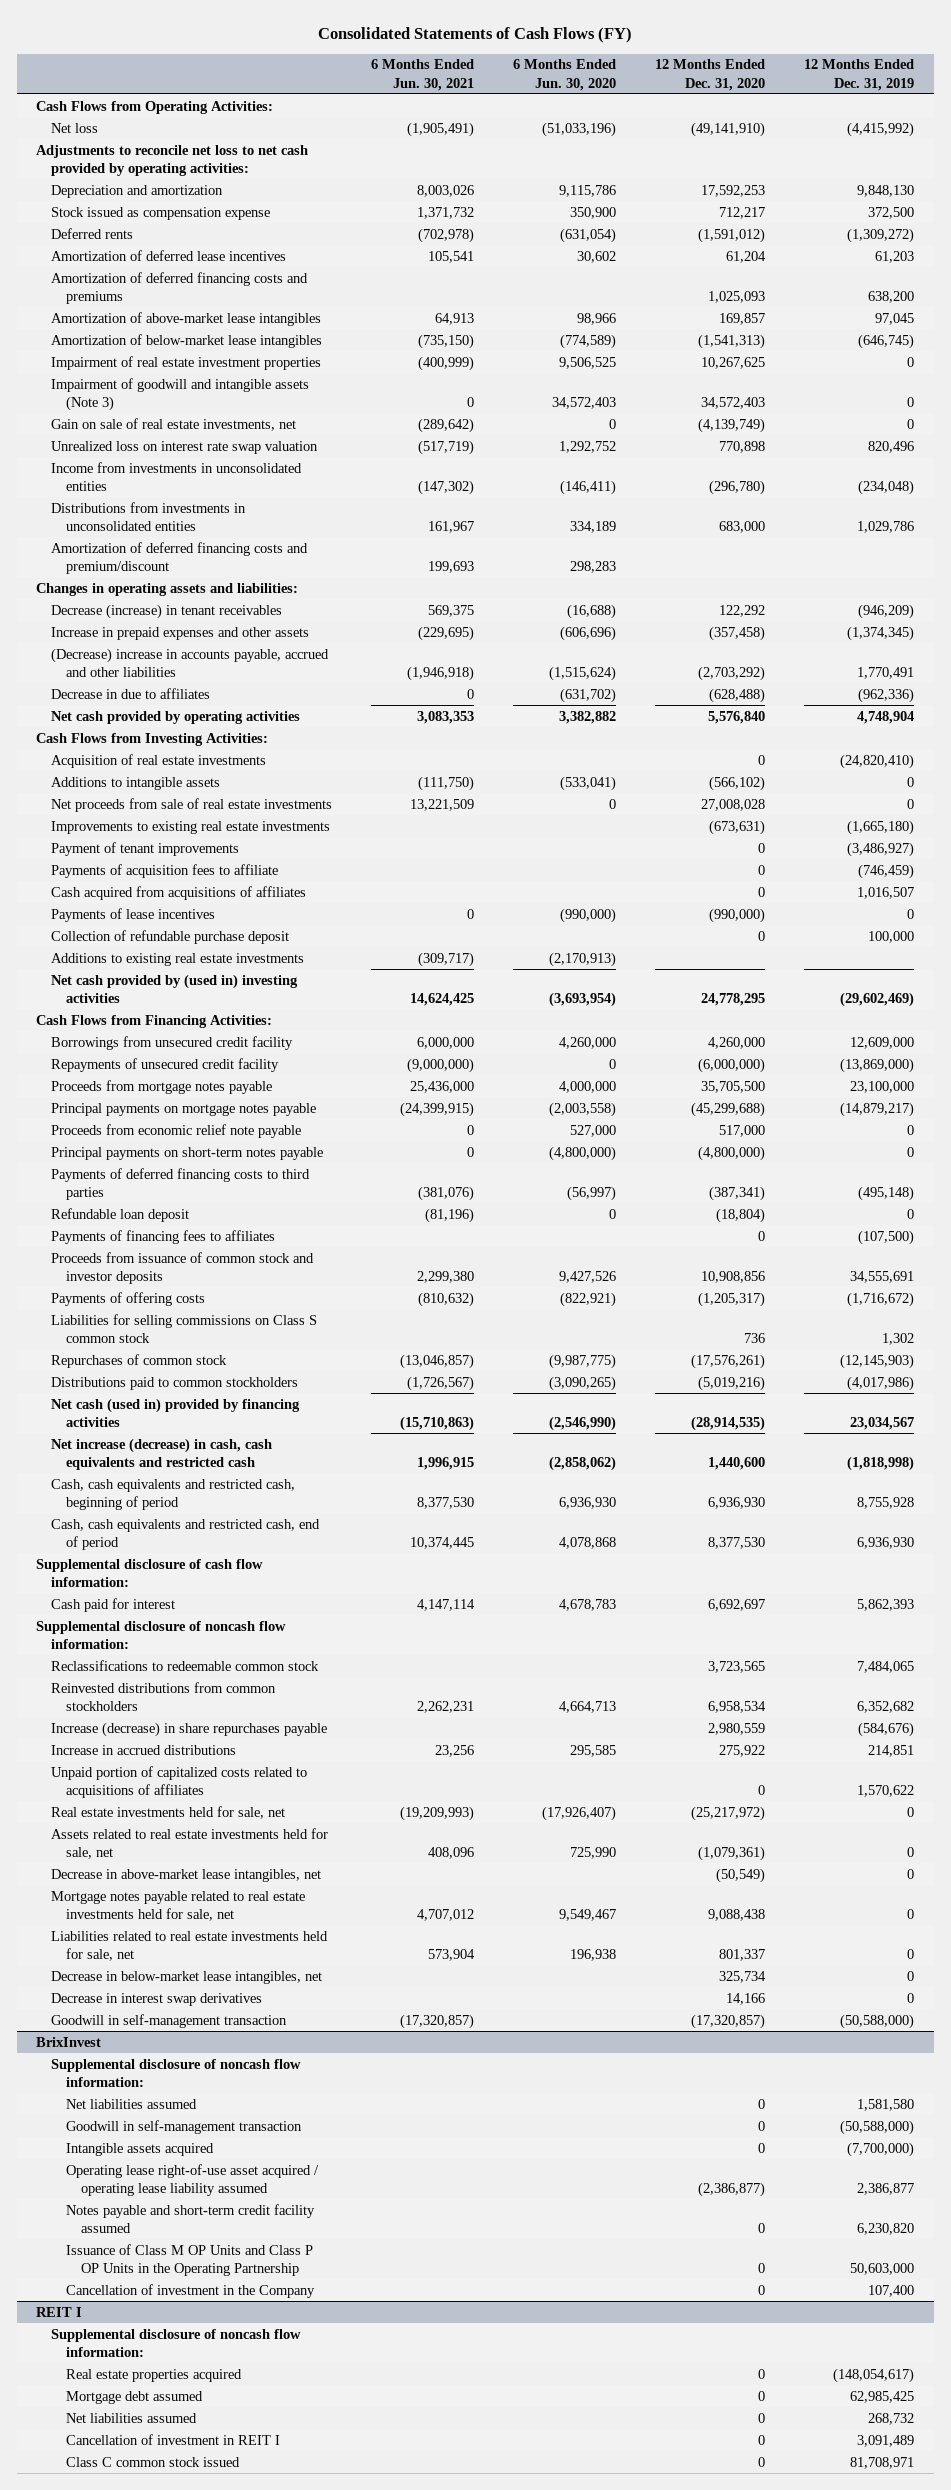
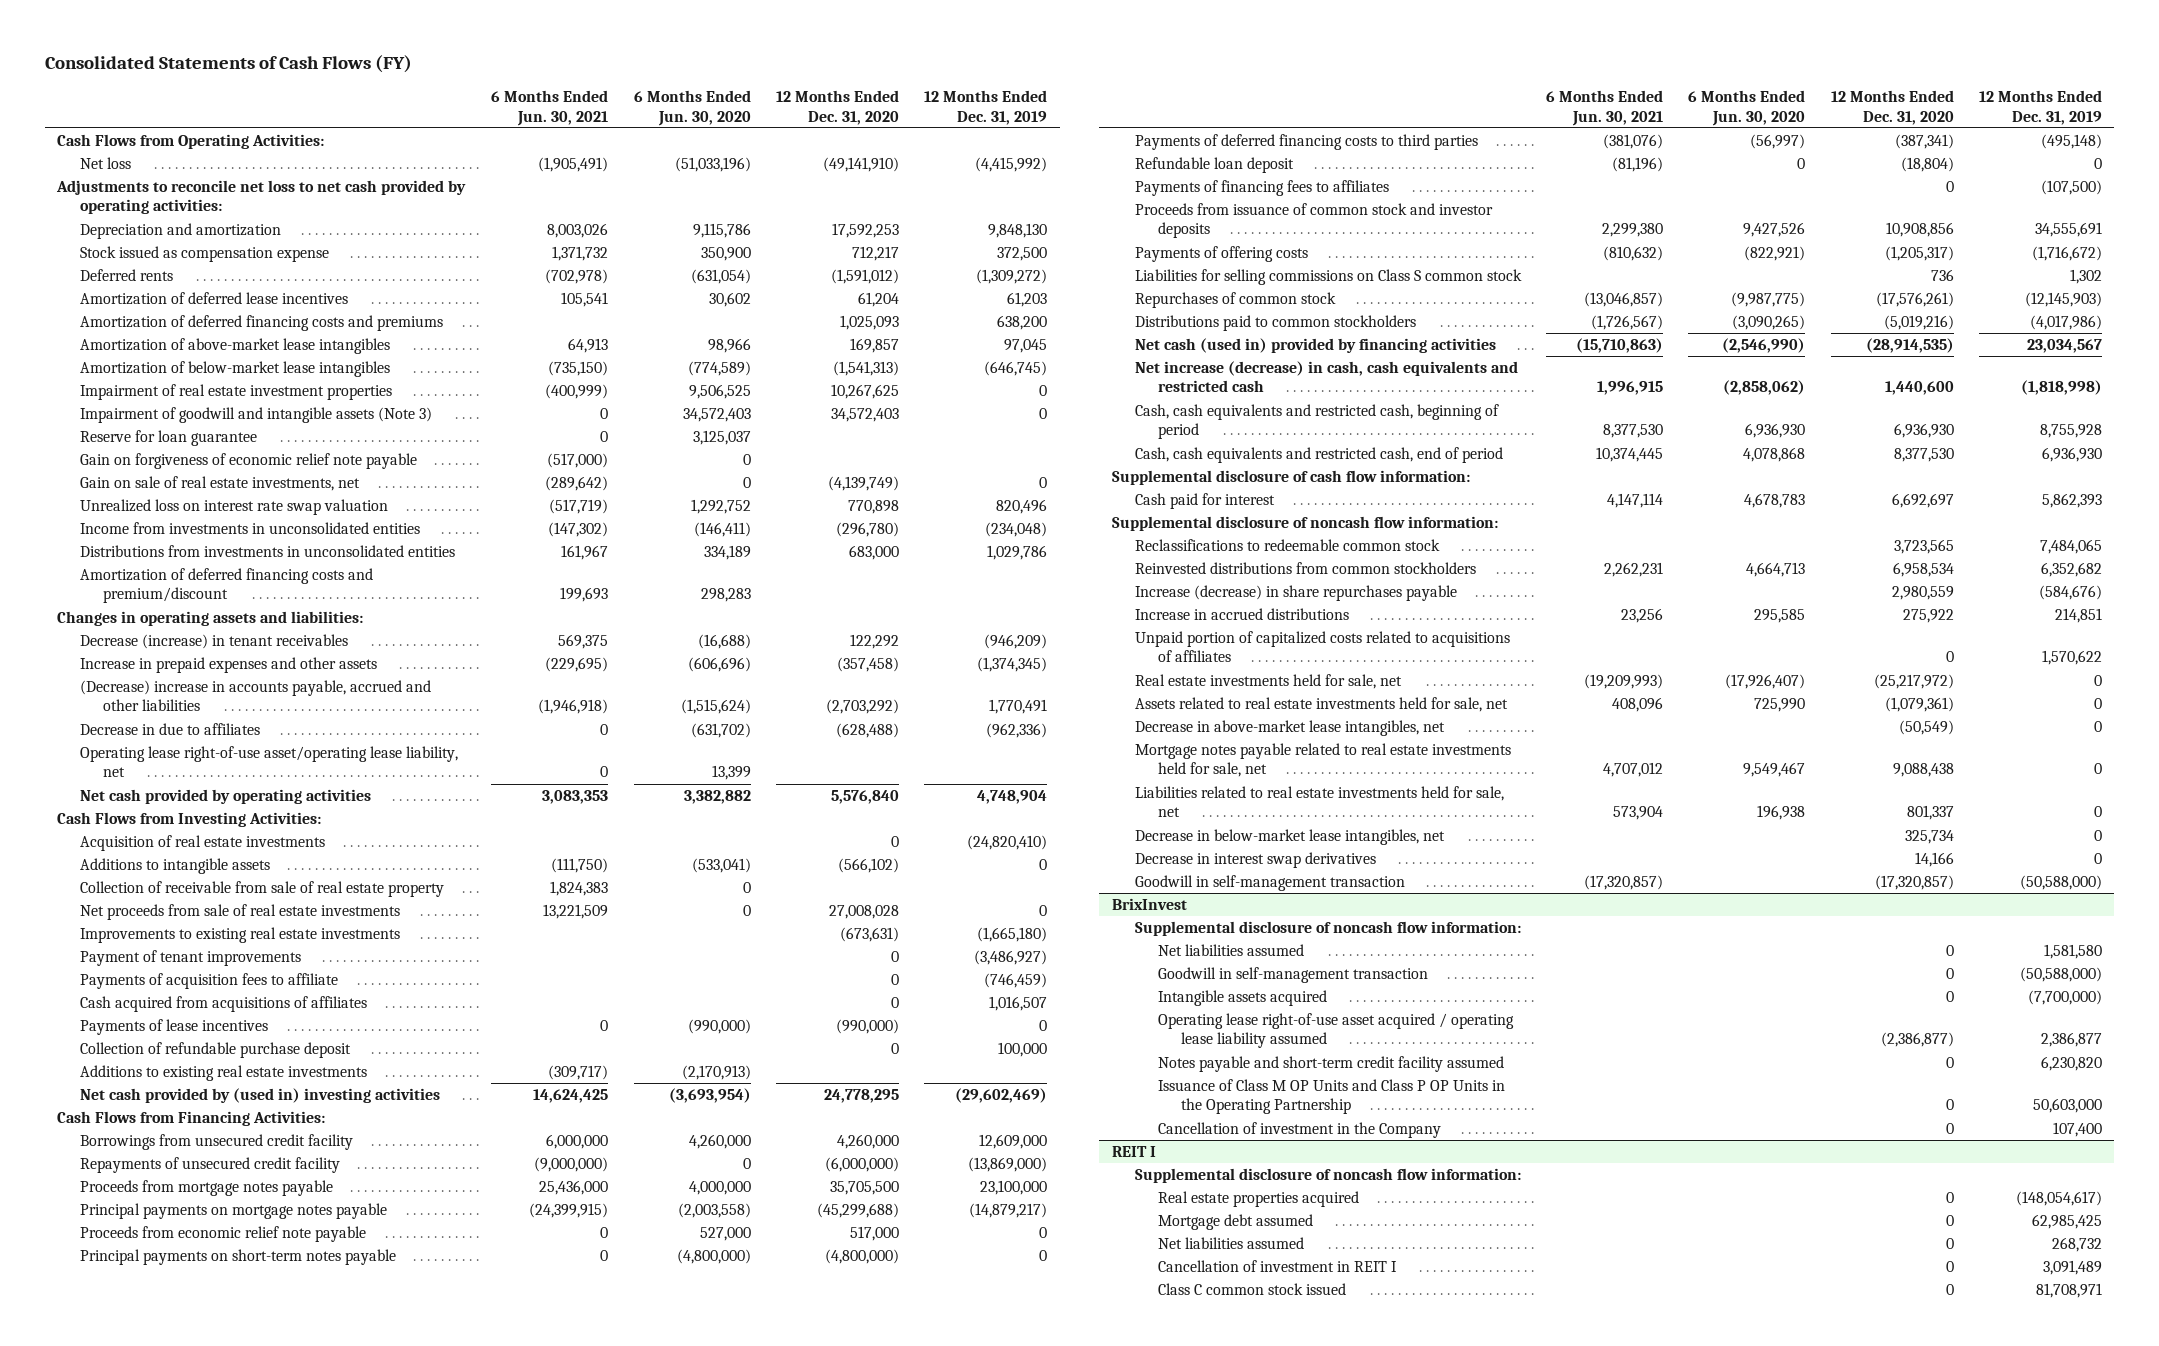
none -> [80,430,258,447] Reserve for loan guarantee
none -> [80,453,418,470] Gain on forgiveness of economic relief note payable
none -> [80,746,459,778] Operating lease right-of-use asset/operating lease liability, net
none -> [80,881,445,898] Collection of receivable from sale of real estate property

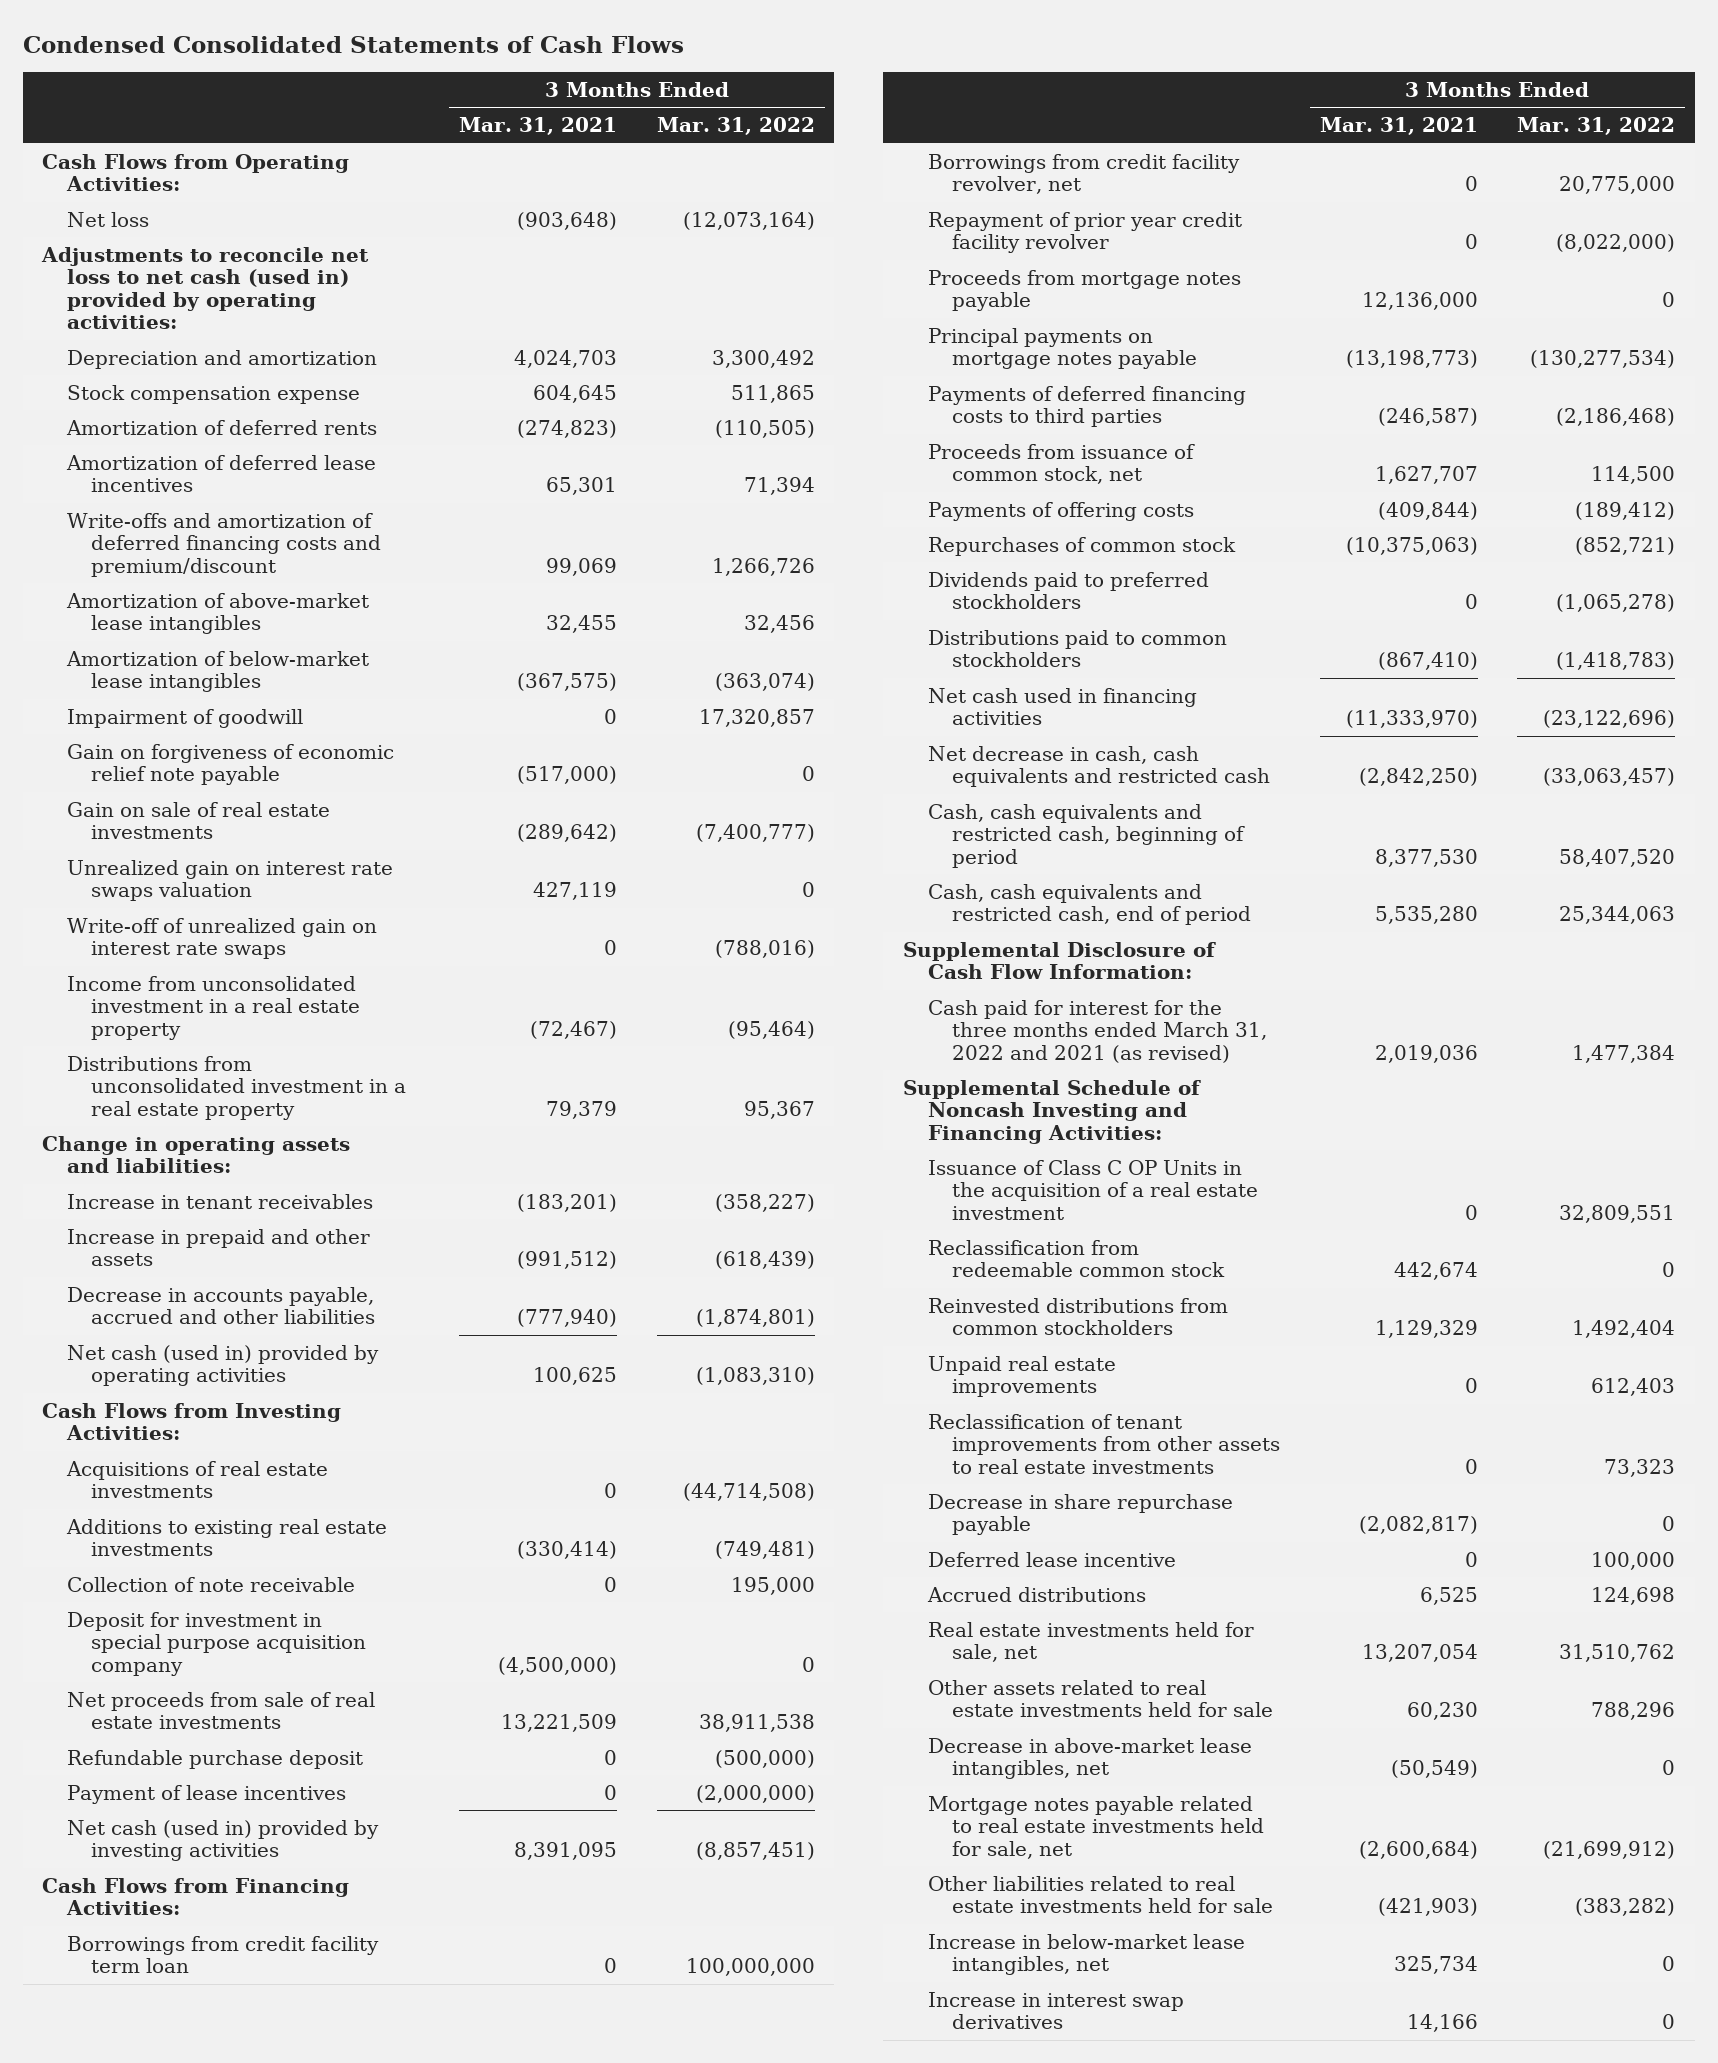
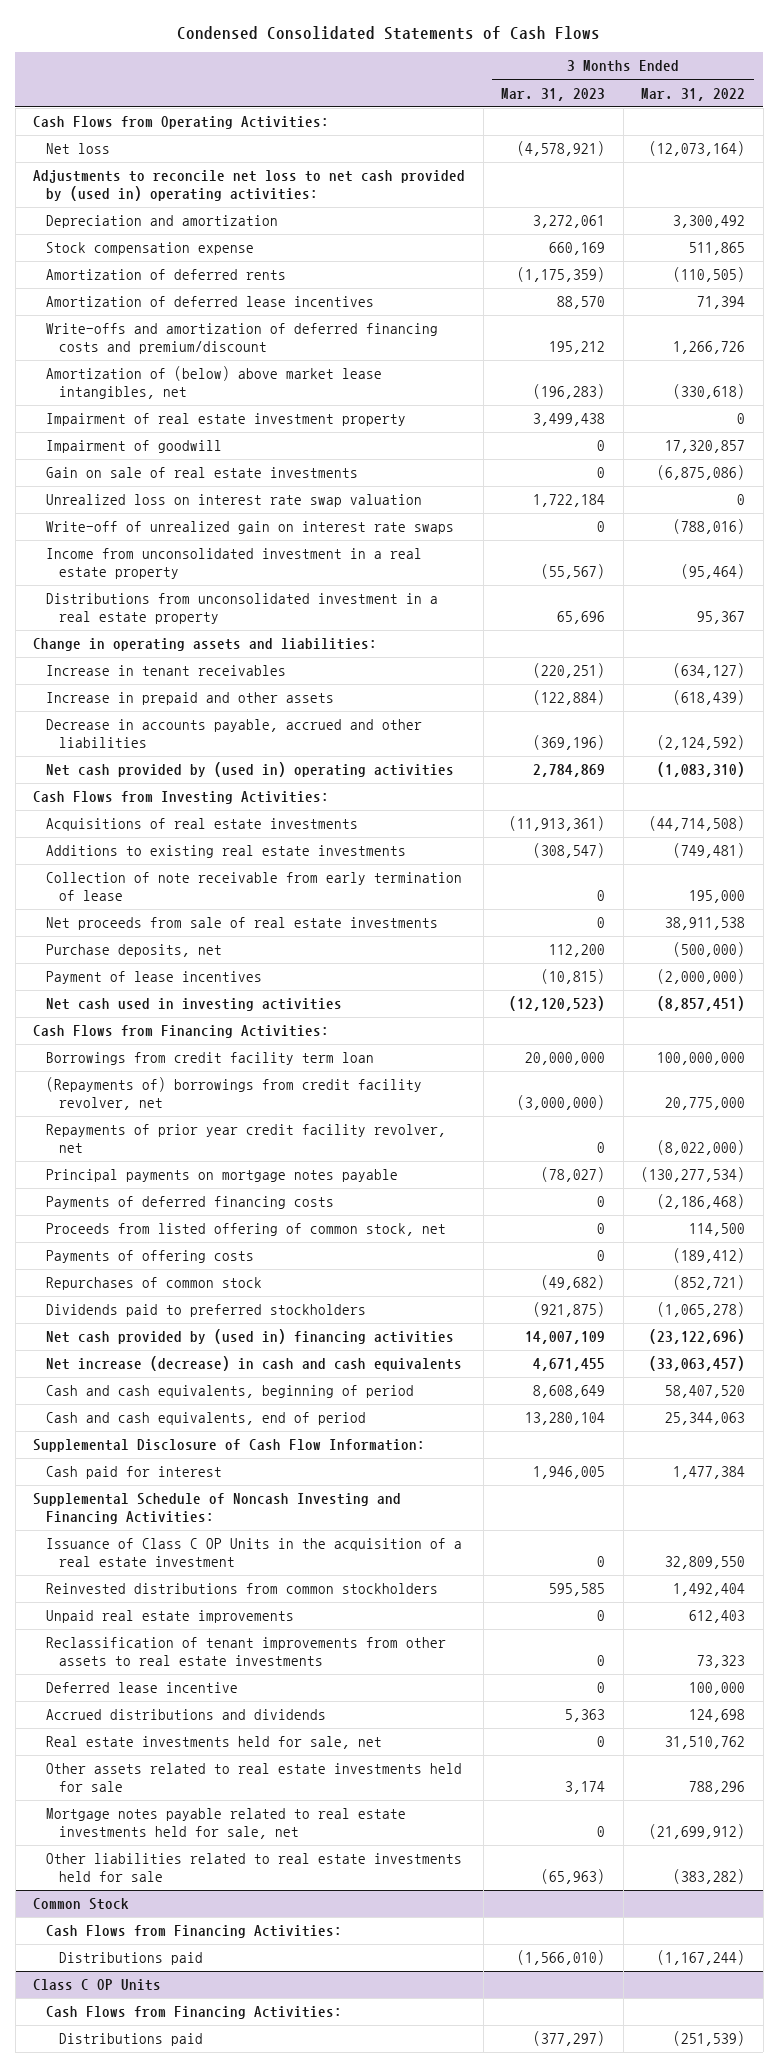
[459,117,618,136] Mar. 31, 2021 -> none
none -> [501,87,606,101] Mar. 31, 2023
[41,246,370,330] Adjustments to reconcile net loss to net cash (used in) provided by operating activities: -> [33,170,466,201] Adjustments to reconcile net loss to net cash provided by (used in) operating activities:
[65,592,369,635] Amortization of above-market lease intangibles -> none
[65,650,369,693] Amortization of below-market lease intangibles -> [45,366,382,399] Amortization of (below) above market lease intangibles, net
[714,673,815,692] (363,074) -> [673,383,746,399] (330,618)
none -> [45,413,406,427] Impairment of real estate investment property
[66,743,394,786] Gain on forgiveness of economic relief note payable -> none
[695,824,815,843] (7,400,777) -> [657,465,746,481] (6,875,086)
[66,859,393,902] Unrealized gain on interest rate swaps valuation -> [45,494,422,508] Unrealized loss on interest rate swap valuation
[714,1193,815,1212] (358,227) -> [673,663,746,679] (634,127)
[695,1309,815,1328] (1,874,801) -> [657,734,746,750] (2,124,592)
[66,1344,379,1387] Net cash (used in) provided by operating activities -> [45,762,454,778] Net cash provided by (used in) operating activities
[66,1611,367,1676] Deposit for investment in special purpose acquisition company -> none
[66,1576,355,1592] Collection of note receivable -> [45,872,462,901] Collection of note receivable from early termination of lease
[66,1749,363,1769] Refundable purchase deposit -> [45,944,222,958] Purchase deposits, net
[66,1819,379,1862] Net cash (used in) provided by investing activities -> [45,998,342,1012] Net cash used in investing activities
[927,269,1241,312] Proceeds from mortgage notes payable -> none
[927,153,1240,195] Borrowings from credit facility revolver, net -> [45,1077,422,1110] (Repayments of) borrowings from credit facility revolver, net
[927,211,1242,254] Repayment of prior year credit facility revolver -> [45,1124,446,1153] Repayments of prior year credit facility revolver, net
[927,385,1246,428] Payments of deferred financing costs to third parties -> [45,1196,334,1210] Payments of deferred financing costs
[927,443,1195,485] Proceeds from issuance of common stock, net -> [45,1223,446,1237] Proceeds from listed offering of common stock, net
[927,629,1227,668] Distributions paid to common stockholders -> none
[927,687,1197,726] Net cash used in financing activities -> [45,1329,454,1345] Net cash provided by (used in) financing activities
[927,745,1271,788] Net decrease in cash, cash equivalents and restricted cash -> [45,1356,462,1372] Net increase (decrease) in cash and cash equivalents
[927,803,1246,868] Cash, cash equivalents and restricted cash, beginning of period -> [45,1385,414,1399] Cash and cash equivalents, beginning of period
[927,883,1252,926] Cash, cash equivalents and restricted cash, end of period -> [45,1412,366,1426] Cash and cash equivalents, end of period
[927,999,1268,1063] Cash paid for interest for the three months ended March 31, 2022 and 2021 (as revised) -> [45,1466,222,1480] Cash paid for interest
[927,1239,1226,1278] Reclassification from redeemable common stock -> none
[1559,1204,1676,1223] 32,809,551 -> [665,1555,746,1569] 32,809,550
[927,1493,1233,1536] Decrease in share repurchase payable -> none
[926,1586,1146,1602] Accrued distributions -> [45,1709,326,1721] Accrued distributions and dividends
[927,1737,1252,1780] Decrease in above-market lease intangibles, net -> none
[927,1933,1245,1976] Increase in below-market lease intangibles, net -> none
[927,1991,1184,2030] Increase in interest swap derivatives -> none
none -> [33,1898,130,1911] Common Stock
none -> [45,1925,342,1939] Cash Flows from Financing Activities:
none -> [58,1952,203,1966] Distributions paid
none -> [33,1979,162,1992] Class C OP Units
none -> [45,2006,342,2020] Cash Flows from Financing Activities:
none -> [58,2033,203,2047] Distributions paid

